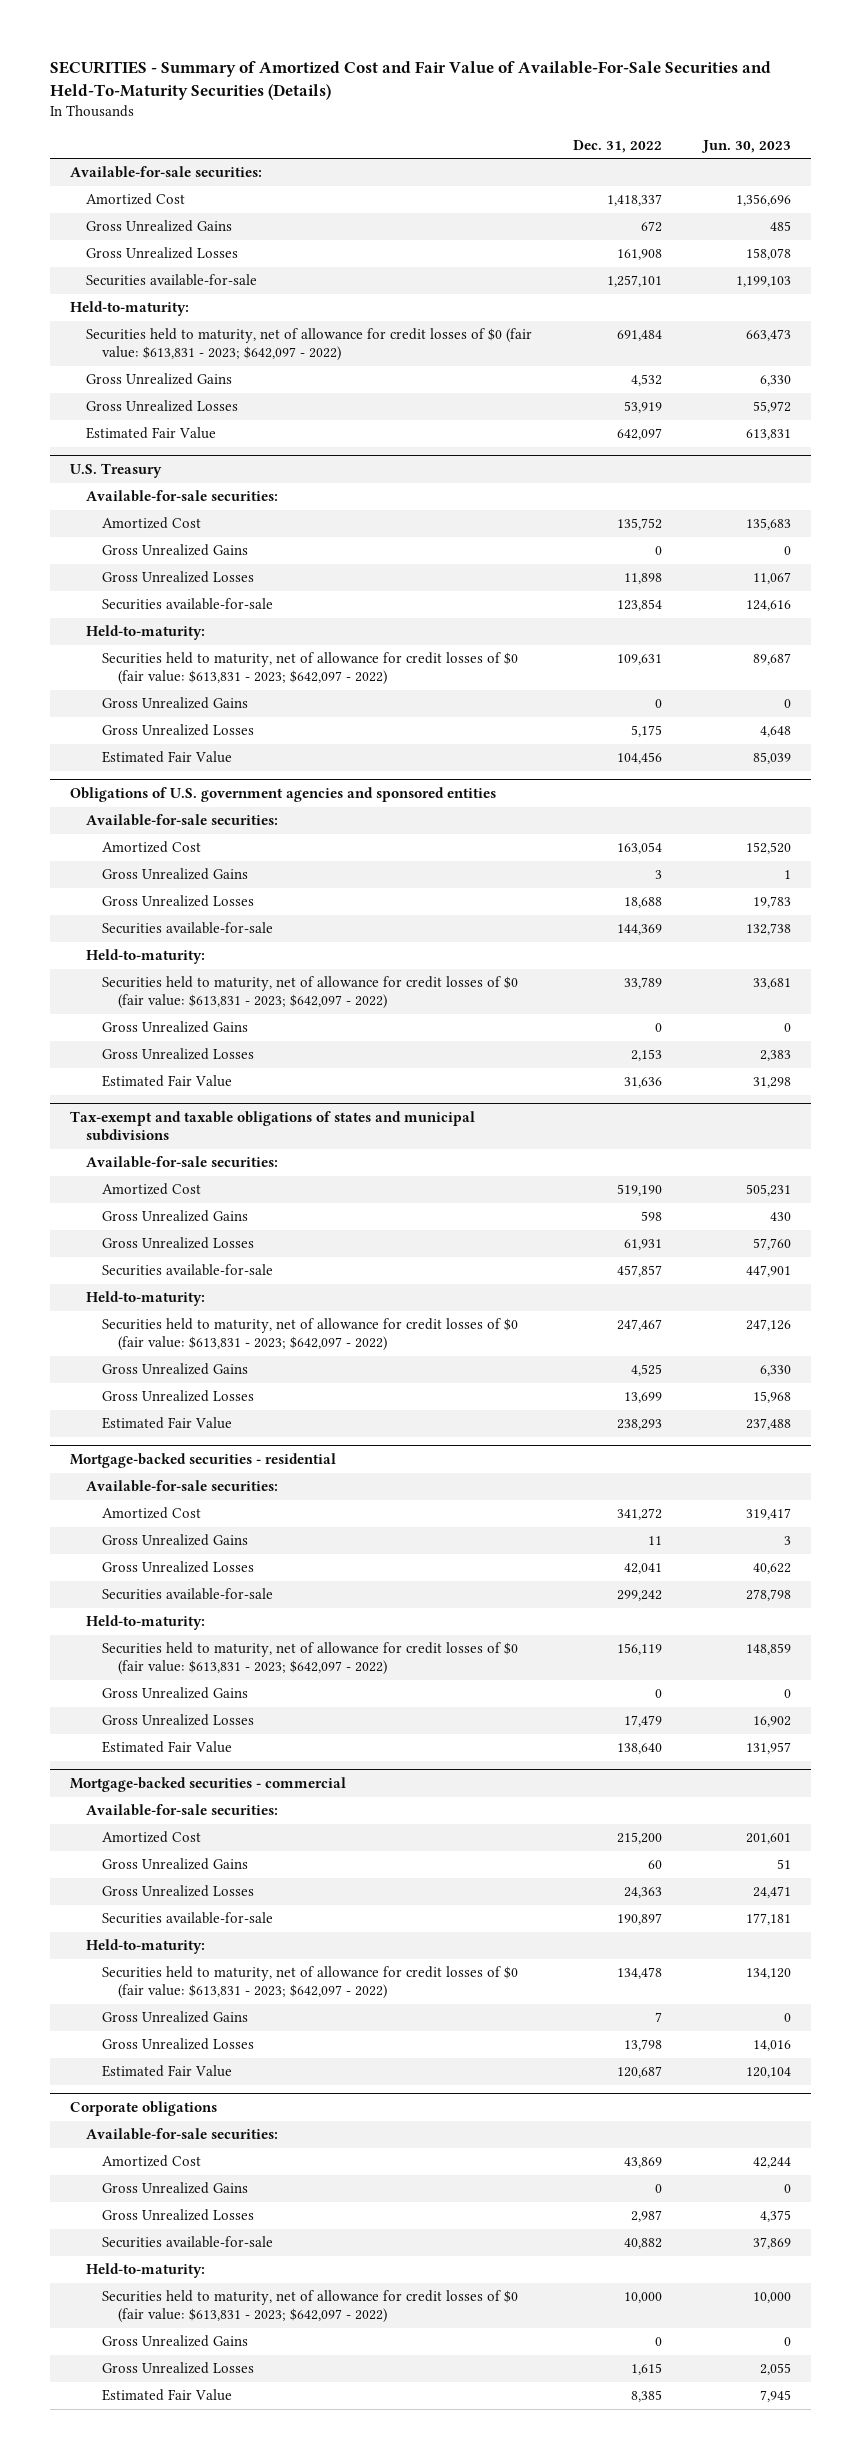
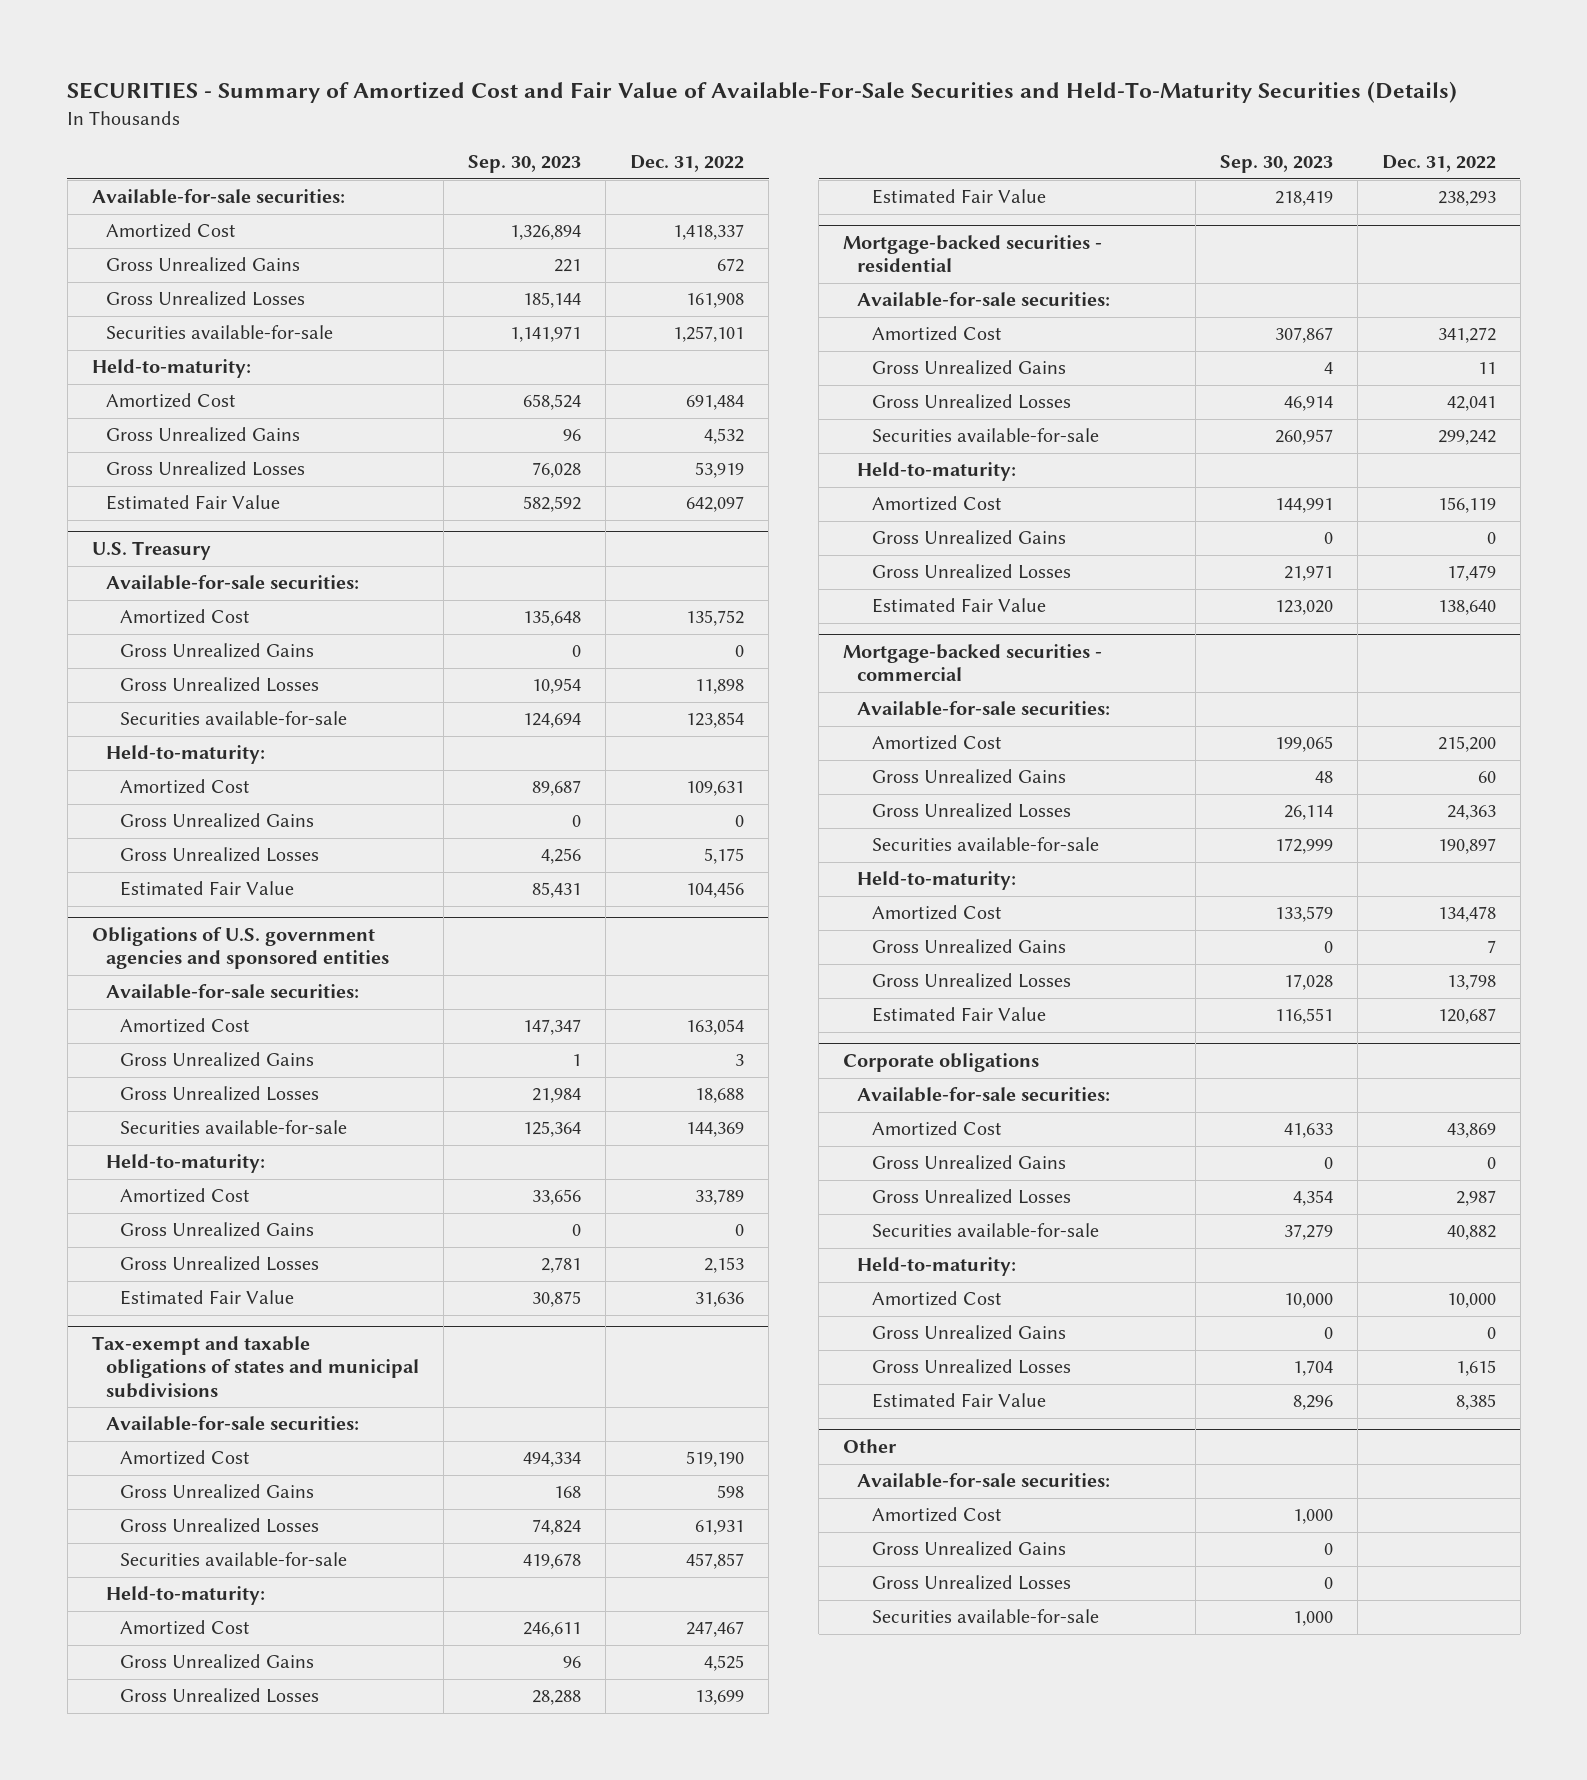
[700,139,791,153] Jun. 30, 2023 -> none
none -> [468,155,582,174] Sep. 30, 2023
[86,328,533,362] Securities held to maturity, net of allowance for credit losses of $0 (fair value: $613,831 - 2023; $642,097 - 2022) -> [106,393,237,409] Amortized Cost
[102,652,519,686] Securities held to maturity, net of allowance for credit losses of $0 (fair value: $613,831 - 2023; $642,097 - 2022) -> [120,779,251,795] Amortized Cost
[102,976,519,1010] Securities held to maturity, net of allowance for credit losses of $0 (fair value: $613,831 - 2023; $642,097 - 2022) -> [120,1188,251,1204] Amortized Cost
[102,1318,519,1352] Securities held to maturity, net of allowance for credit losses of $0 (fair value: $613,831 - 2023; $642,097 - 2022) -> [120,1620,251,1636] Amortized Cost
[102,1642,519,1676] Securities held to maturity, net of allowance for credit losses of $0 (fair value: $613,831 - 2023; $642,097 - 2022) -> [871,496,1002,512] Amortized Cost
[102,1966,519,2000] Securities held to maturity, net of allowance for credit losses of $0 (fair value: $613,831 - 2023; $642,097 - 2022) -> [871,905,1002,921] Amortized Cost
[102,2290,519,2324] Securities held to maturity, net of allowance for credit losses of $0 (fair value: $613,831 - 2023; $642,097 - 2022) -> [871,1291,1002,1307] Amortized Cost
none -> [843,1439,898,1454] Other
none -> [857,1473,1111,1489] Available-for-sale securities:
none -> [871,1507,1002,1523] Amortized Cost
none -> [871,1541,1066,1557] Gross Unrealized Gains
none -> [871,1575,1071,1591] Gross Unrealized Losses
none -> [871,1609,1099,1624] Securities available-for-sale

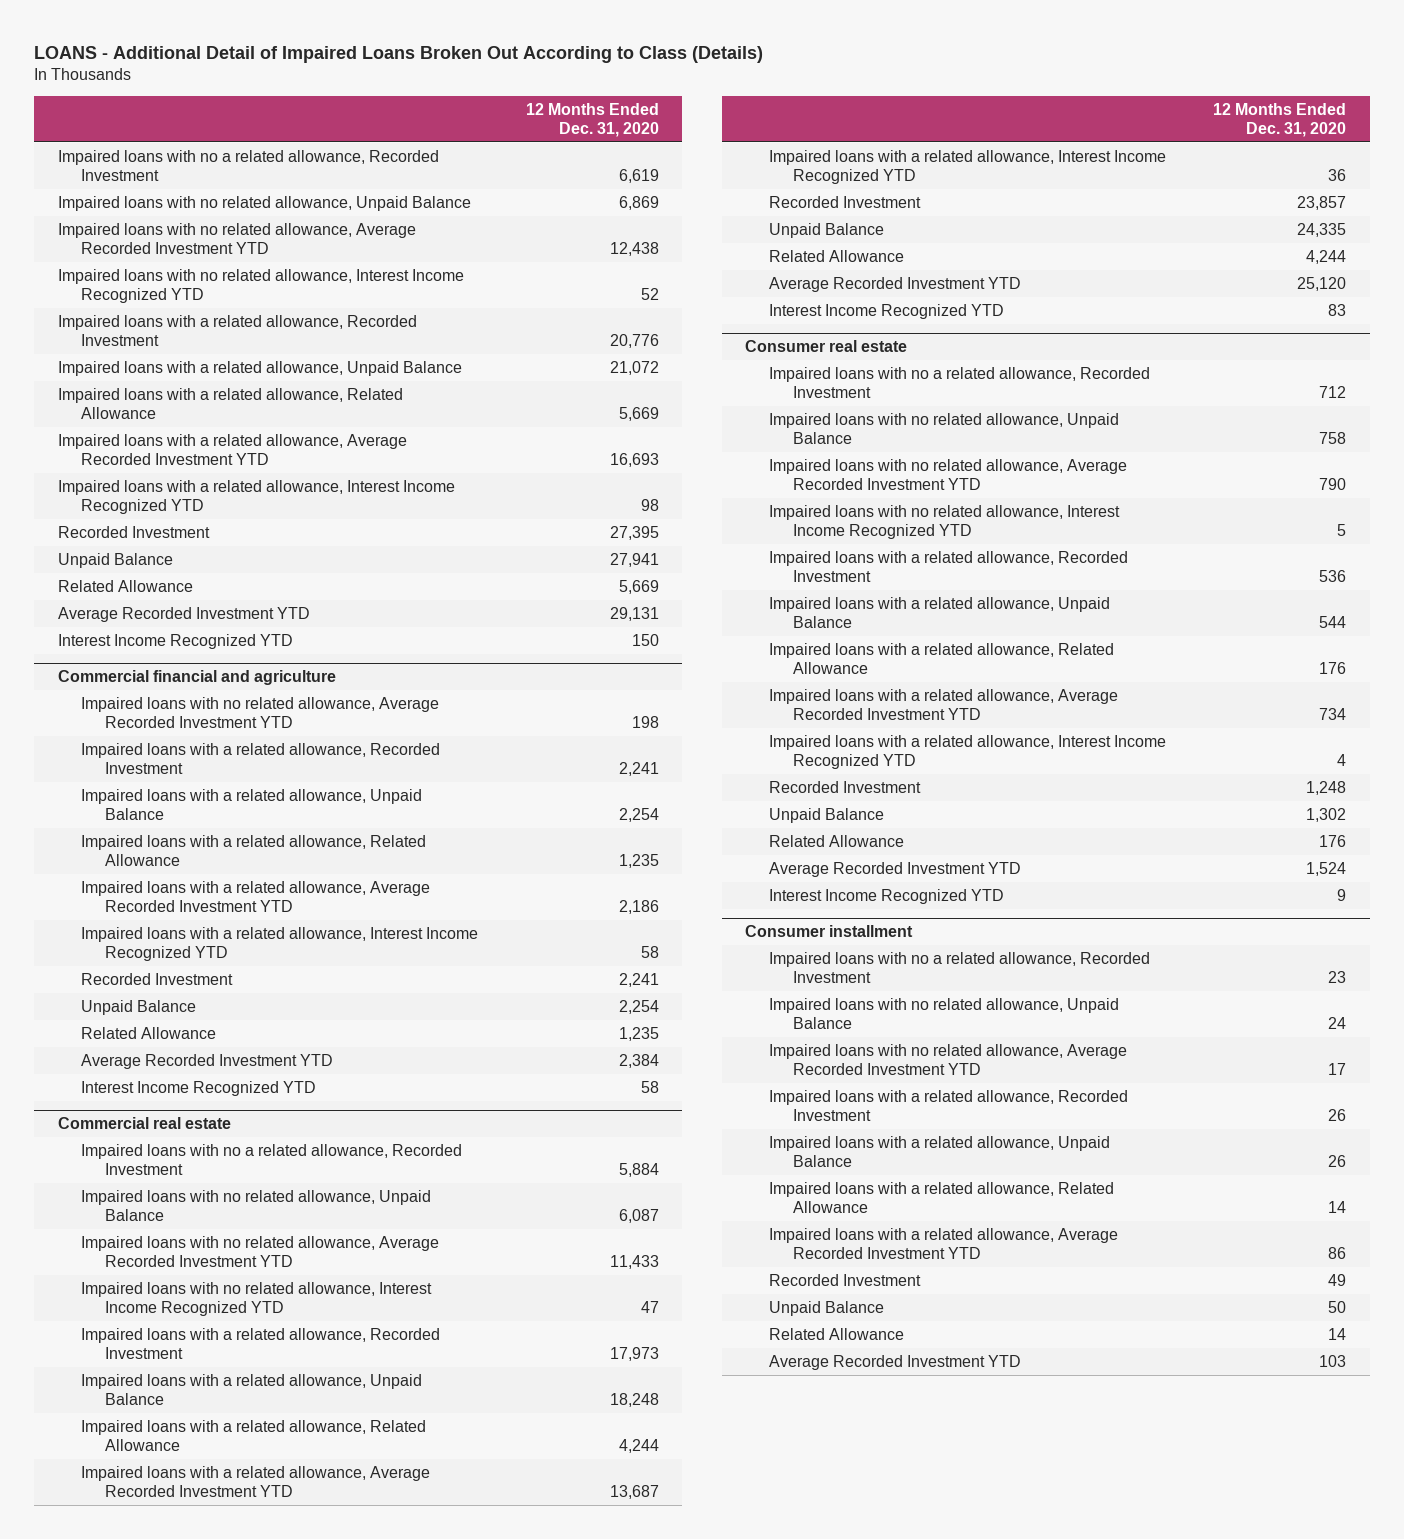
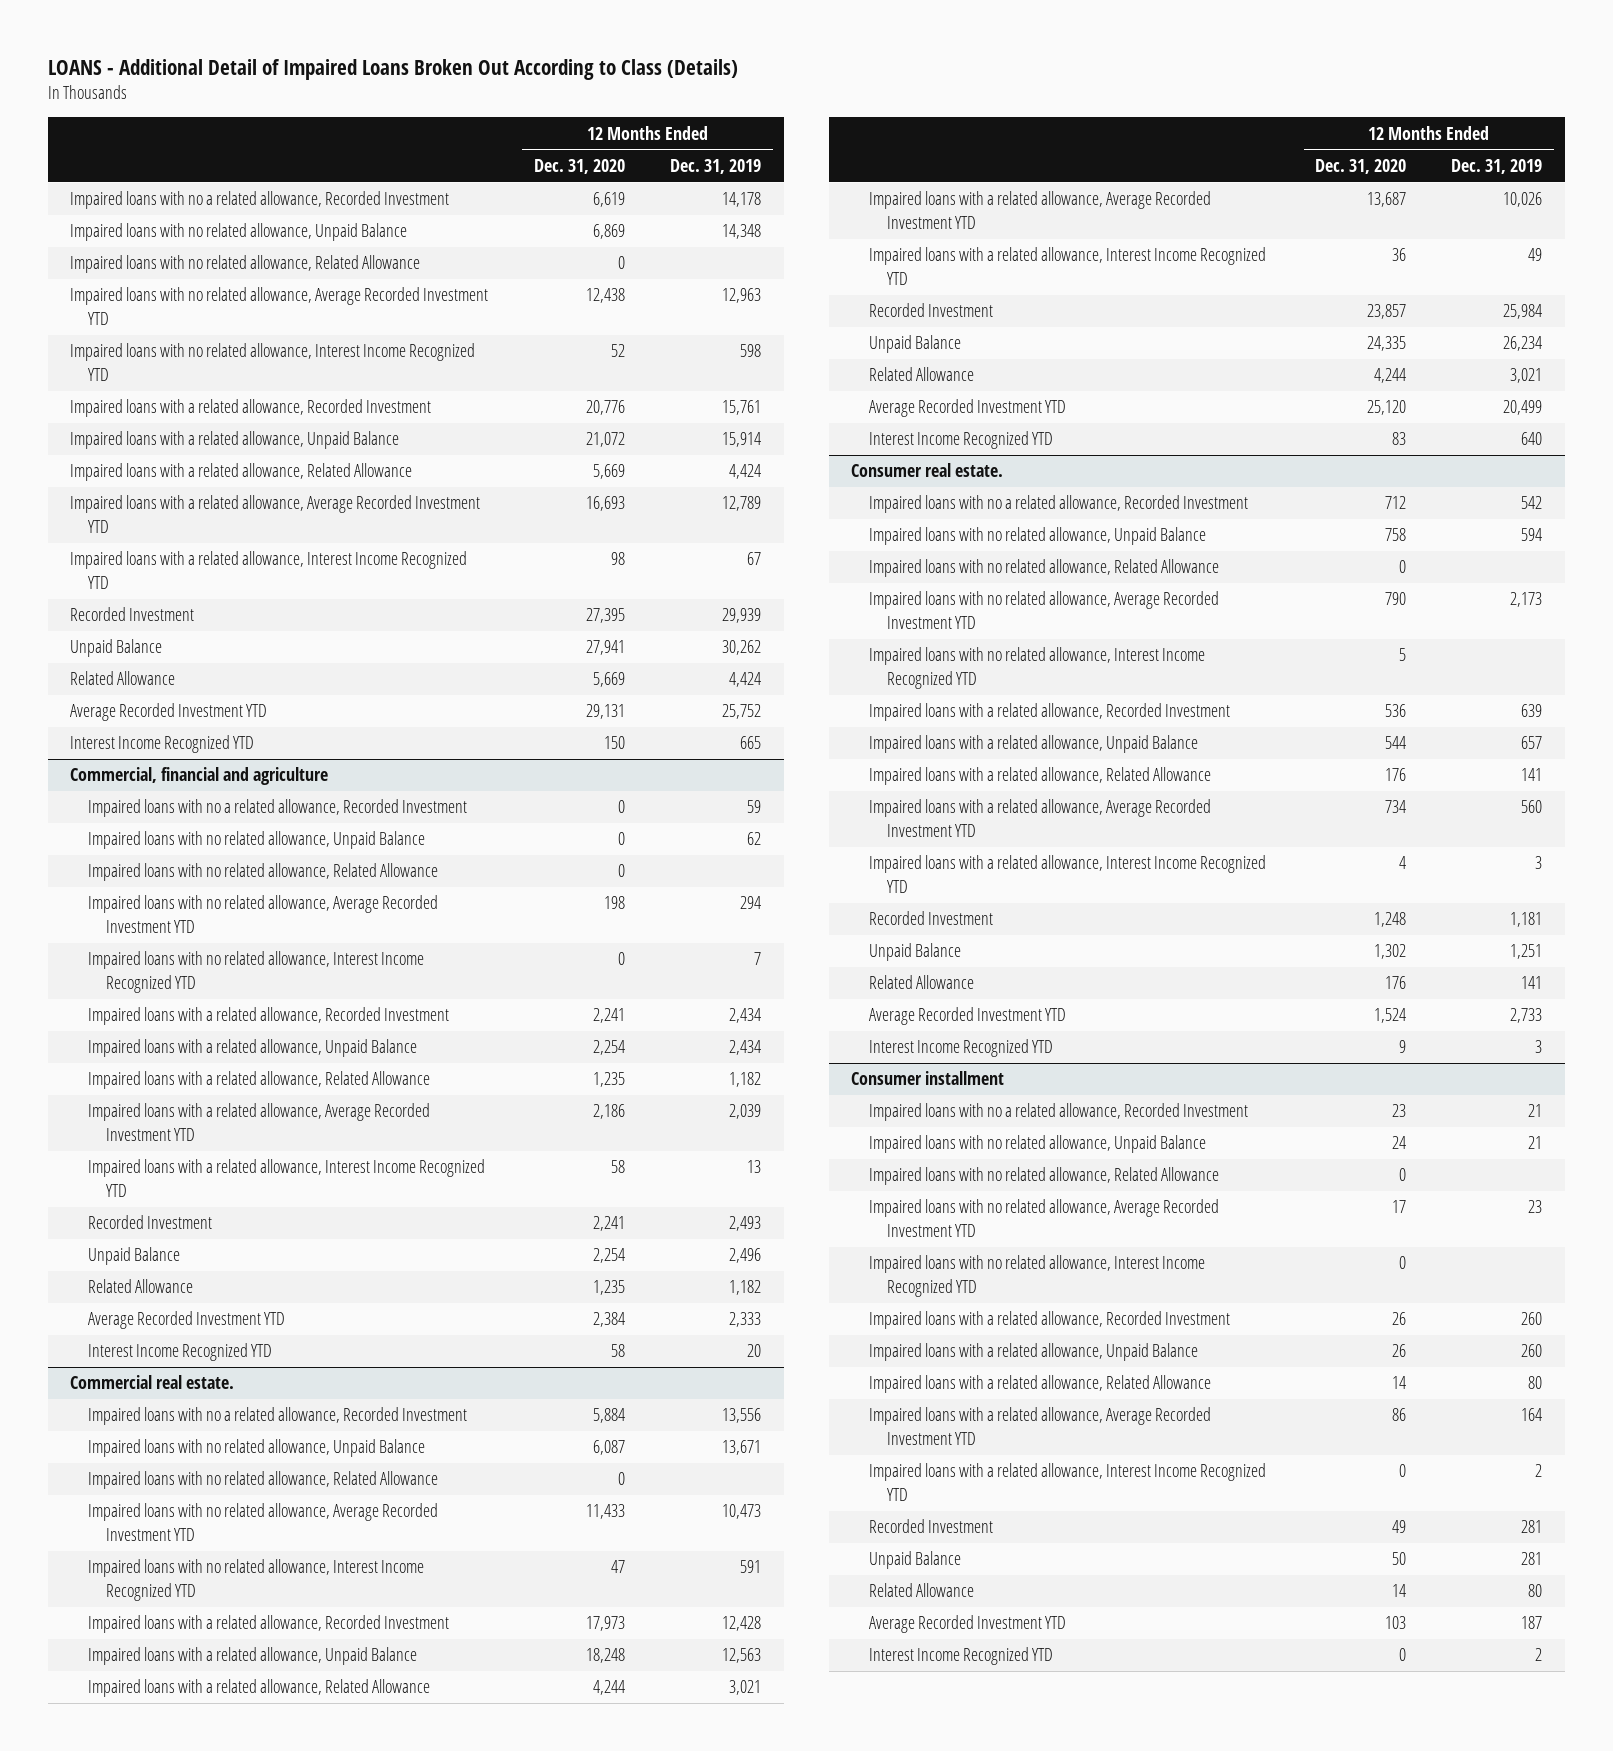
none -> [670,158,762,174] Dec. 31, 2019
none -> [70,255,421,274] Impaired loans with no related allowance, Related Allowance
[57,670,336,686] Commercial financial and agriculture -> [70,767,329,786] Commercial, financial and agriculture
none -> [88,799,468,818] Impaired loans with no a related allowance, Recorded Investment
none -> [88,831,426,850] Impaired loans with no related allowance, Unpaid Balance
none -> [88,863,439,882] Impaired loans with no related allowance, Related Allowance
none -> [88,951,425,993] Impaired loans with no related allowance, Interest Income Recognized YTD
[57,1117,231,1130] Commercial real estate -> [70,1375,235,1390] Commercial real estate.
none -> [88,1471,439,1490] Impaired loans with no related allowance, Related Allowance
[745,340,908,353] Consumer real estate -> [851,463,1004,478] Consumer real estate.
none -> [869,559,1220,578] Impaired loans with no related allowance, Related Allowance
none -> [869,1167,1220,1186] Impaired loans with no related allowance, Related Allowance
none -> [869,1255,1206,1297] Impaired loans with no related allowance, Interest Income Recognized YTD
none -> [869,1463,1267,1501] Impaired loans with a related allowance, Interest Income Recognized YTD
none -> [869,1647,1054,1666] Interest Income Recognized YTD

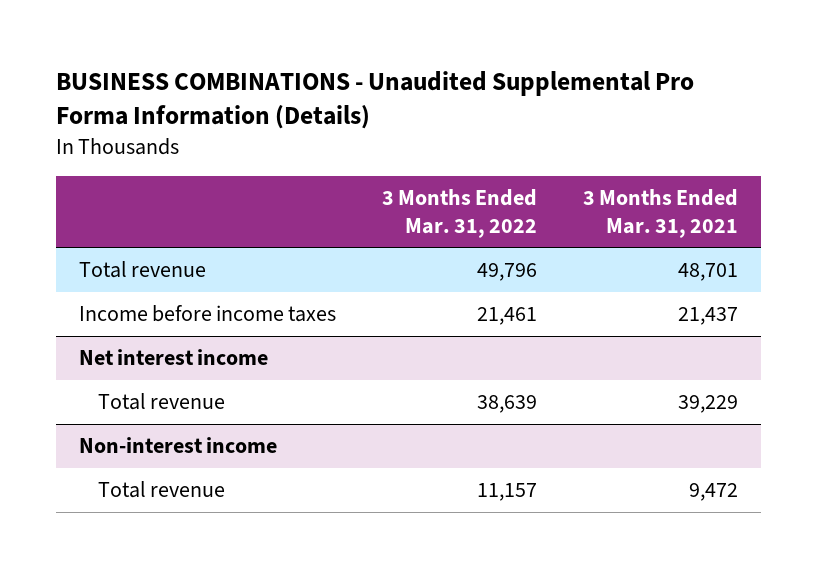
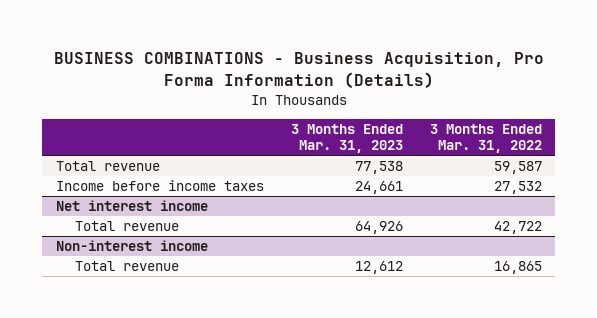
[55,71,694,130] BUSINESS COMBINATIONS - Unaudited Supplemental Pro Forma Information (Details) -> [53,51,544,88] BUSINESS COMBINATIONS - Business Acquisition, Pro Forma Information (Details)
[582,189,738,238] 3 Months Ended Mar. 31, 2021 -> none
none -> [290,123,403,154] 3 Months Ended Mar. 31, 2023
[476,263,537,282] 49,796 -> [493,161,542,175] 59,587
[476,307,537,326] 21,461 -> [493,181,542,195] 27,532
[476,395,537,414] 38,639 -> [493,221,542,235] 42,722
[476,483,537,502] 11,157 -> [493,261,542,275] 16,865

